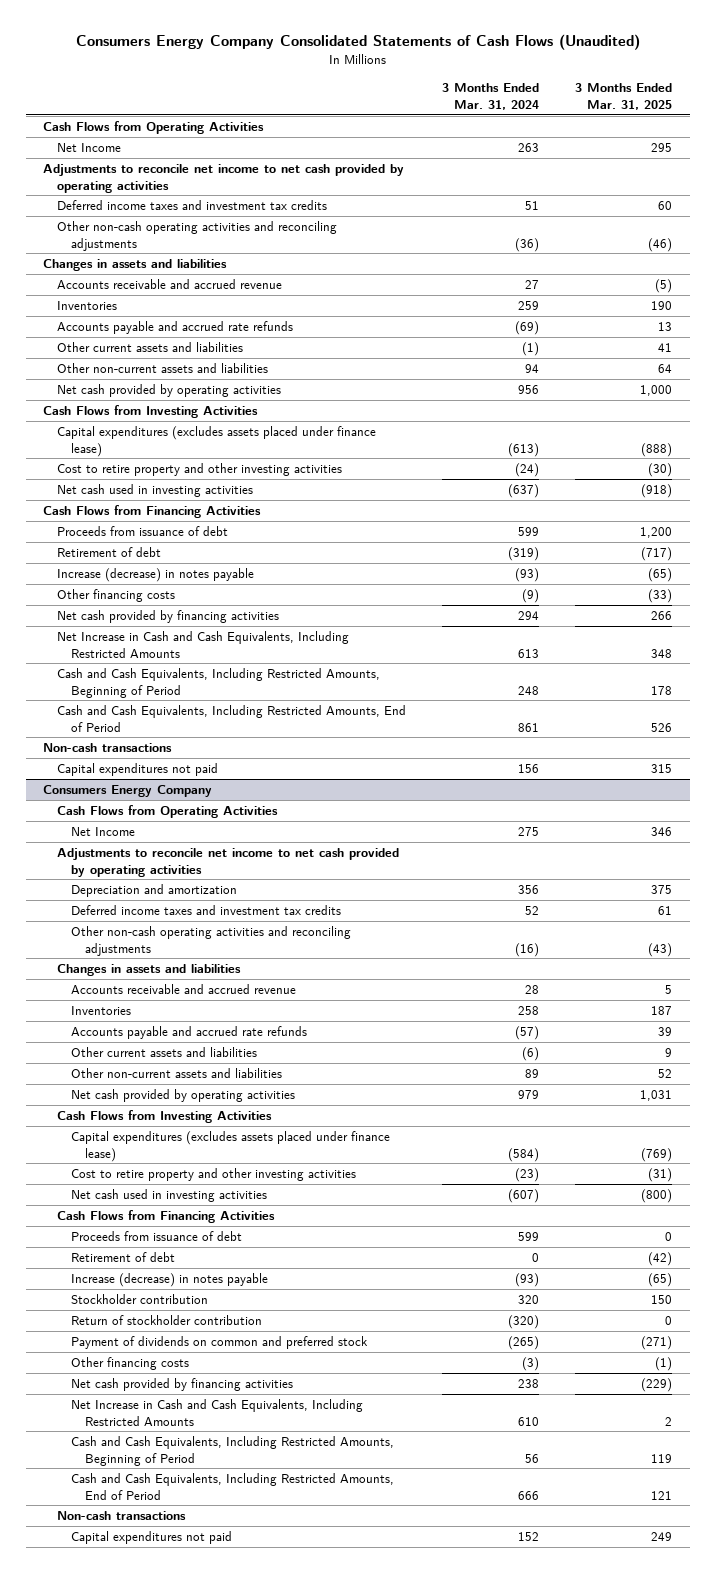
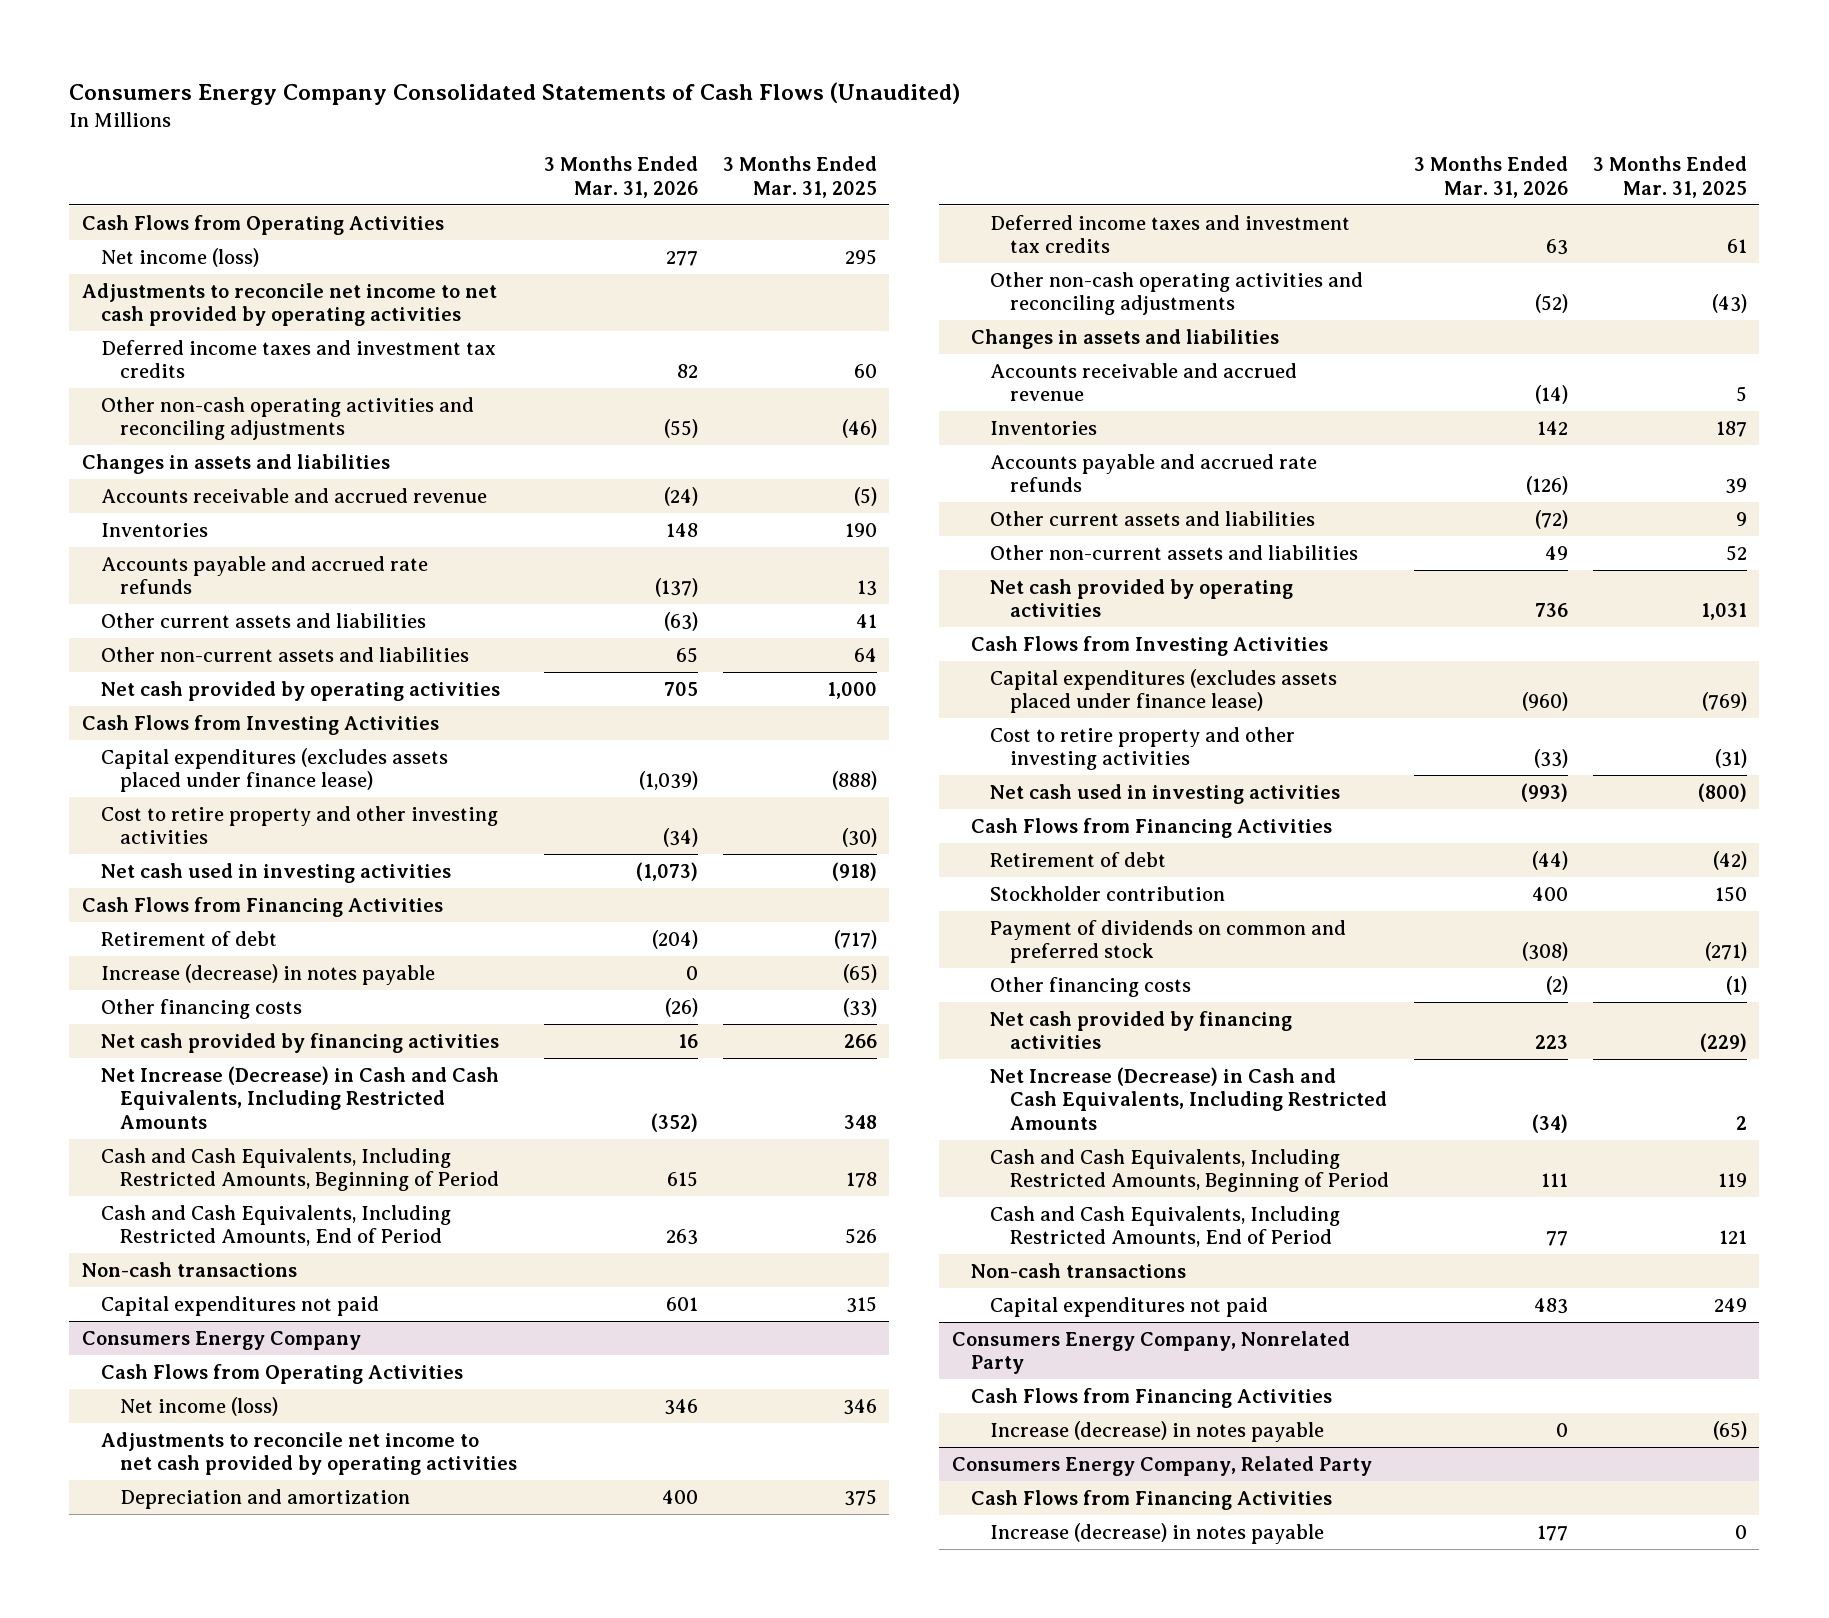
[442,83,540,110] 3 Months Ended Mar. 31, 2024 -> none
none -> [543,156,698,198] 3 Months Ended Mar. 31, 2026
[57,142,122,152] Net Income -> [101,247,260,267] Net income (loss)
[57,525,229,536] Proceeds from issuance of debt -> none
[57,630,350,658] Net Increase in Cash and Cash Equivalents, Including Restricted Amounts -> [101,1065,500,1129] Net Increase (Decrease) in Cash and Cash Equivalents, Including Restricted Amounts
[71,826,136,836] Net Income -> [120,1396,279,1416] Net income (loss)
[71,1230,243,1241] Proceeds from issuance of debt -> none
[71,1272,269,1287] Increase (decrease) in notes payable -> none
[71,1314,263,1325] Return of stockholder contribution -> none
[71,1398,364,1426] Net Increase in Cash and Cash Equivalents, Including Restricted Amounts -> [990,1066,1387,1130] Net Increase (Decrease) in Cash and Cash Equivalents, Including Restricted Amounts
none -> [951,1330,1350,1375] Consumers Energy Company, Nonrelated Party
none -> [971,1387,1333,1408] Cash Flows from Financing Activities
none -> [990,1420,1325,1442] Increase (decrease) in notes payable
none -> [951,1455,1372,1476] Consumers Energy Company, Related Party
none -> [971,1489,1333,1510] Cash Flows from Financing Activities
none -> [990,1522,1325,1544] Increase (decrease) in notes payable

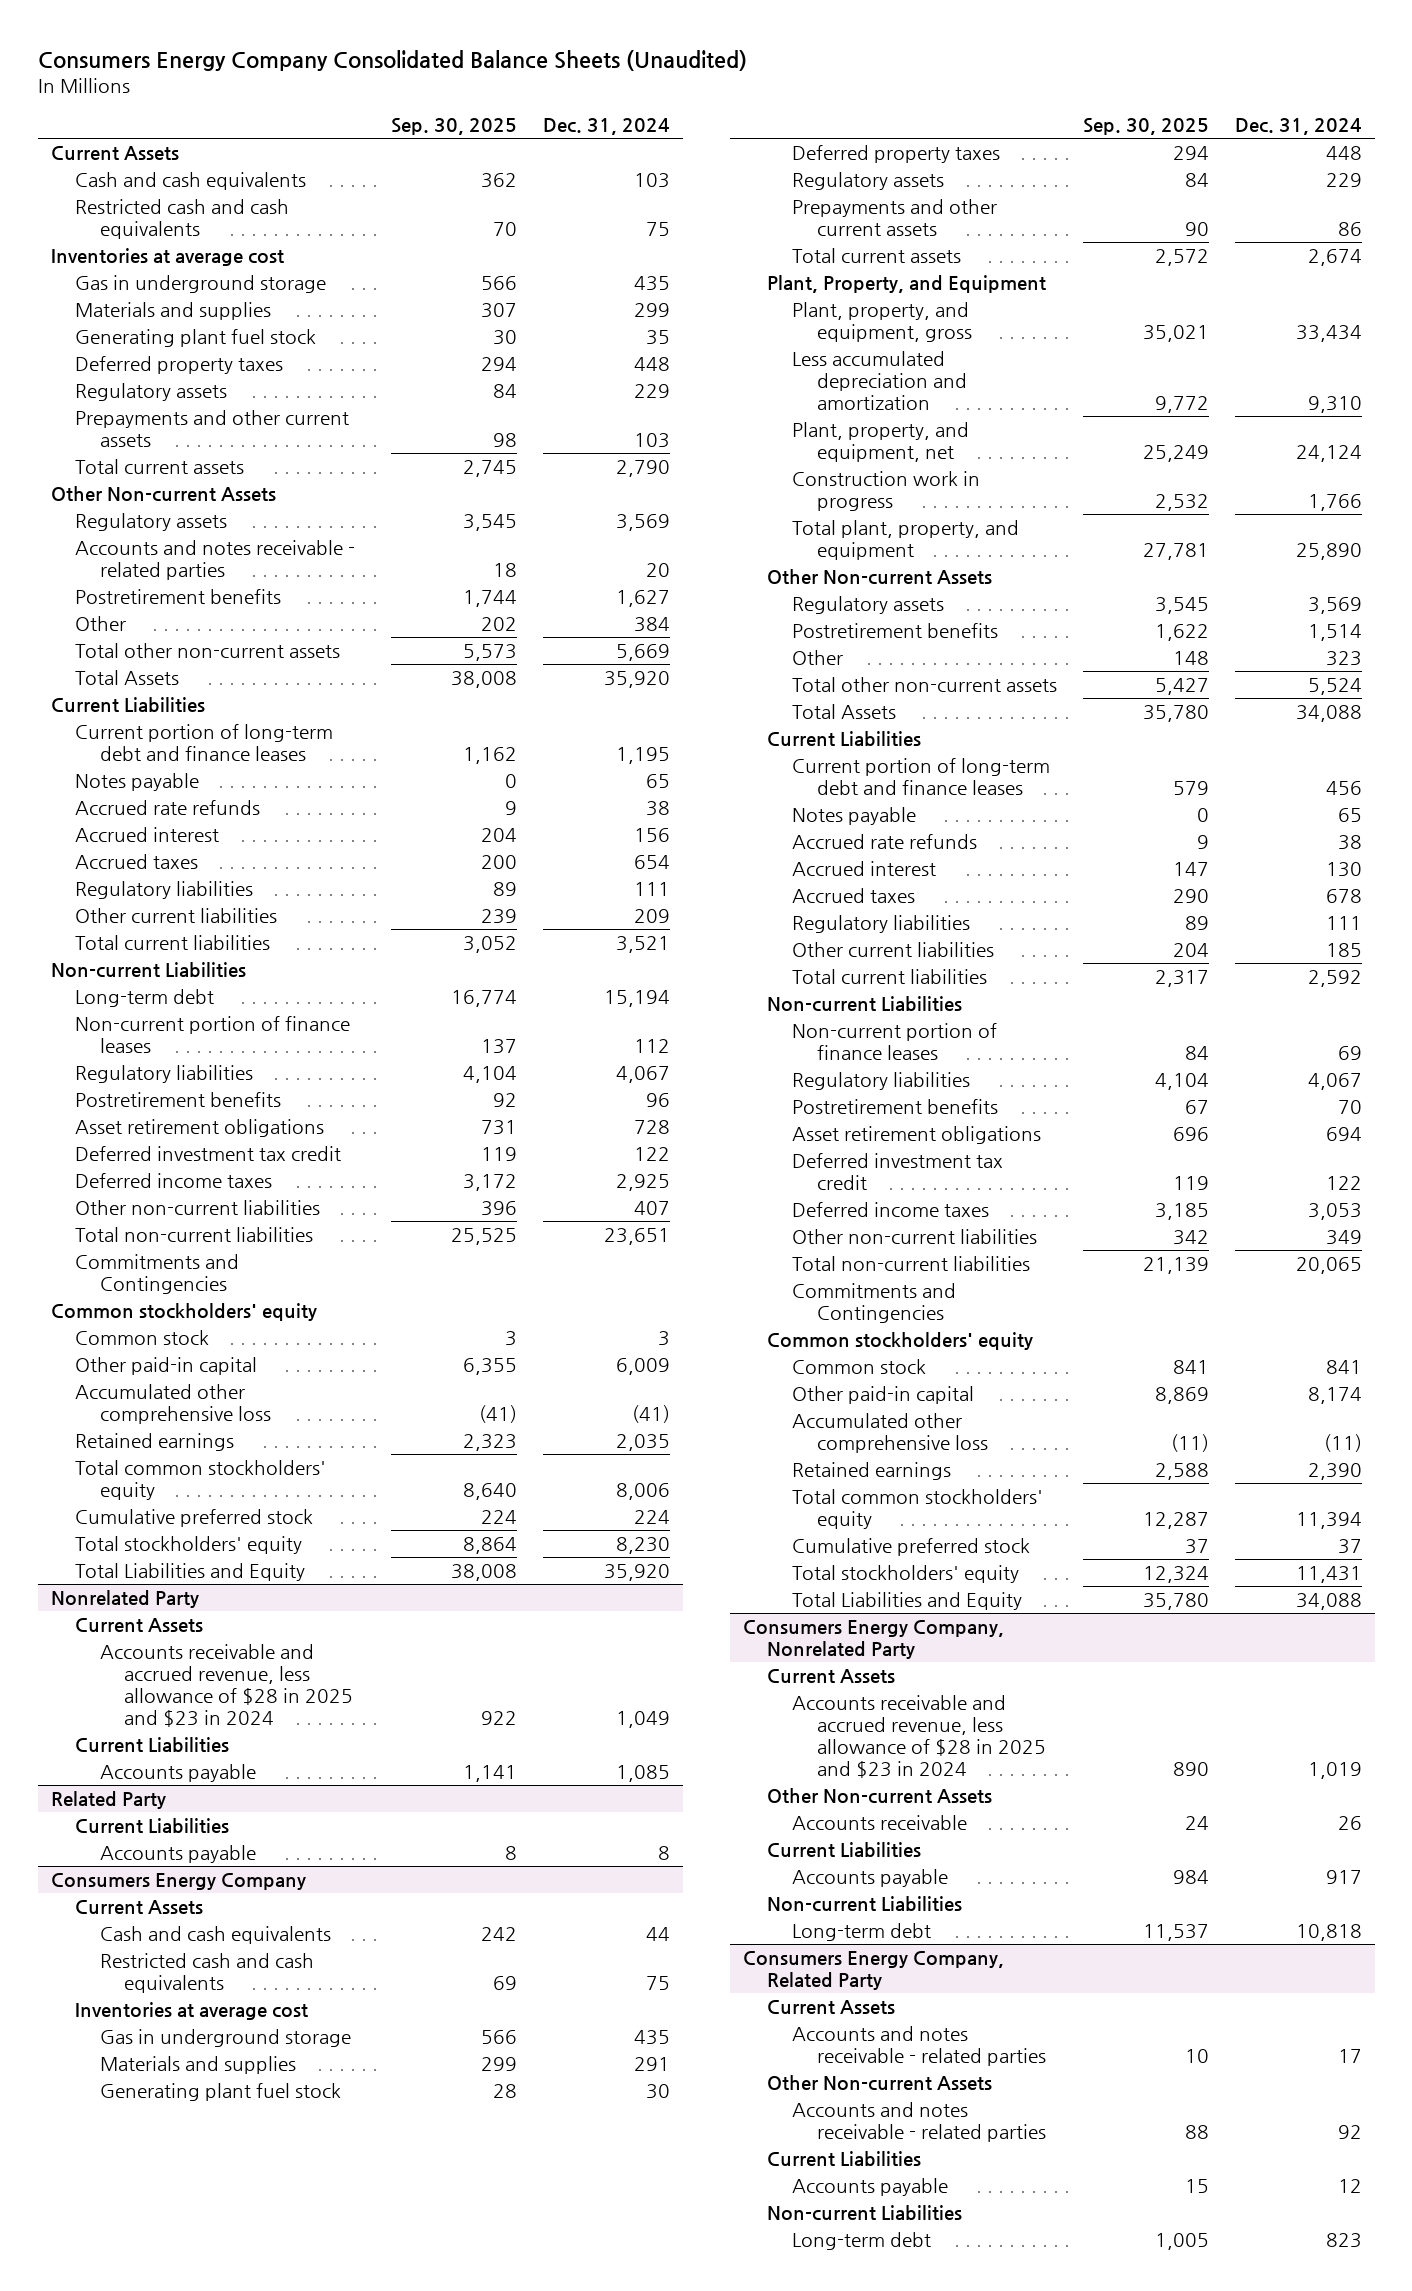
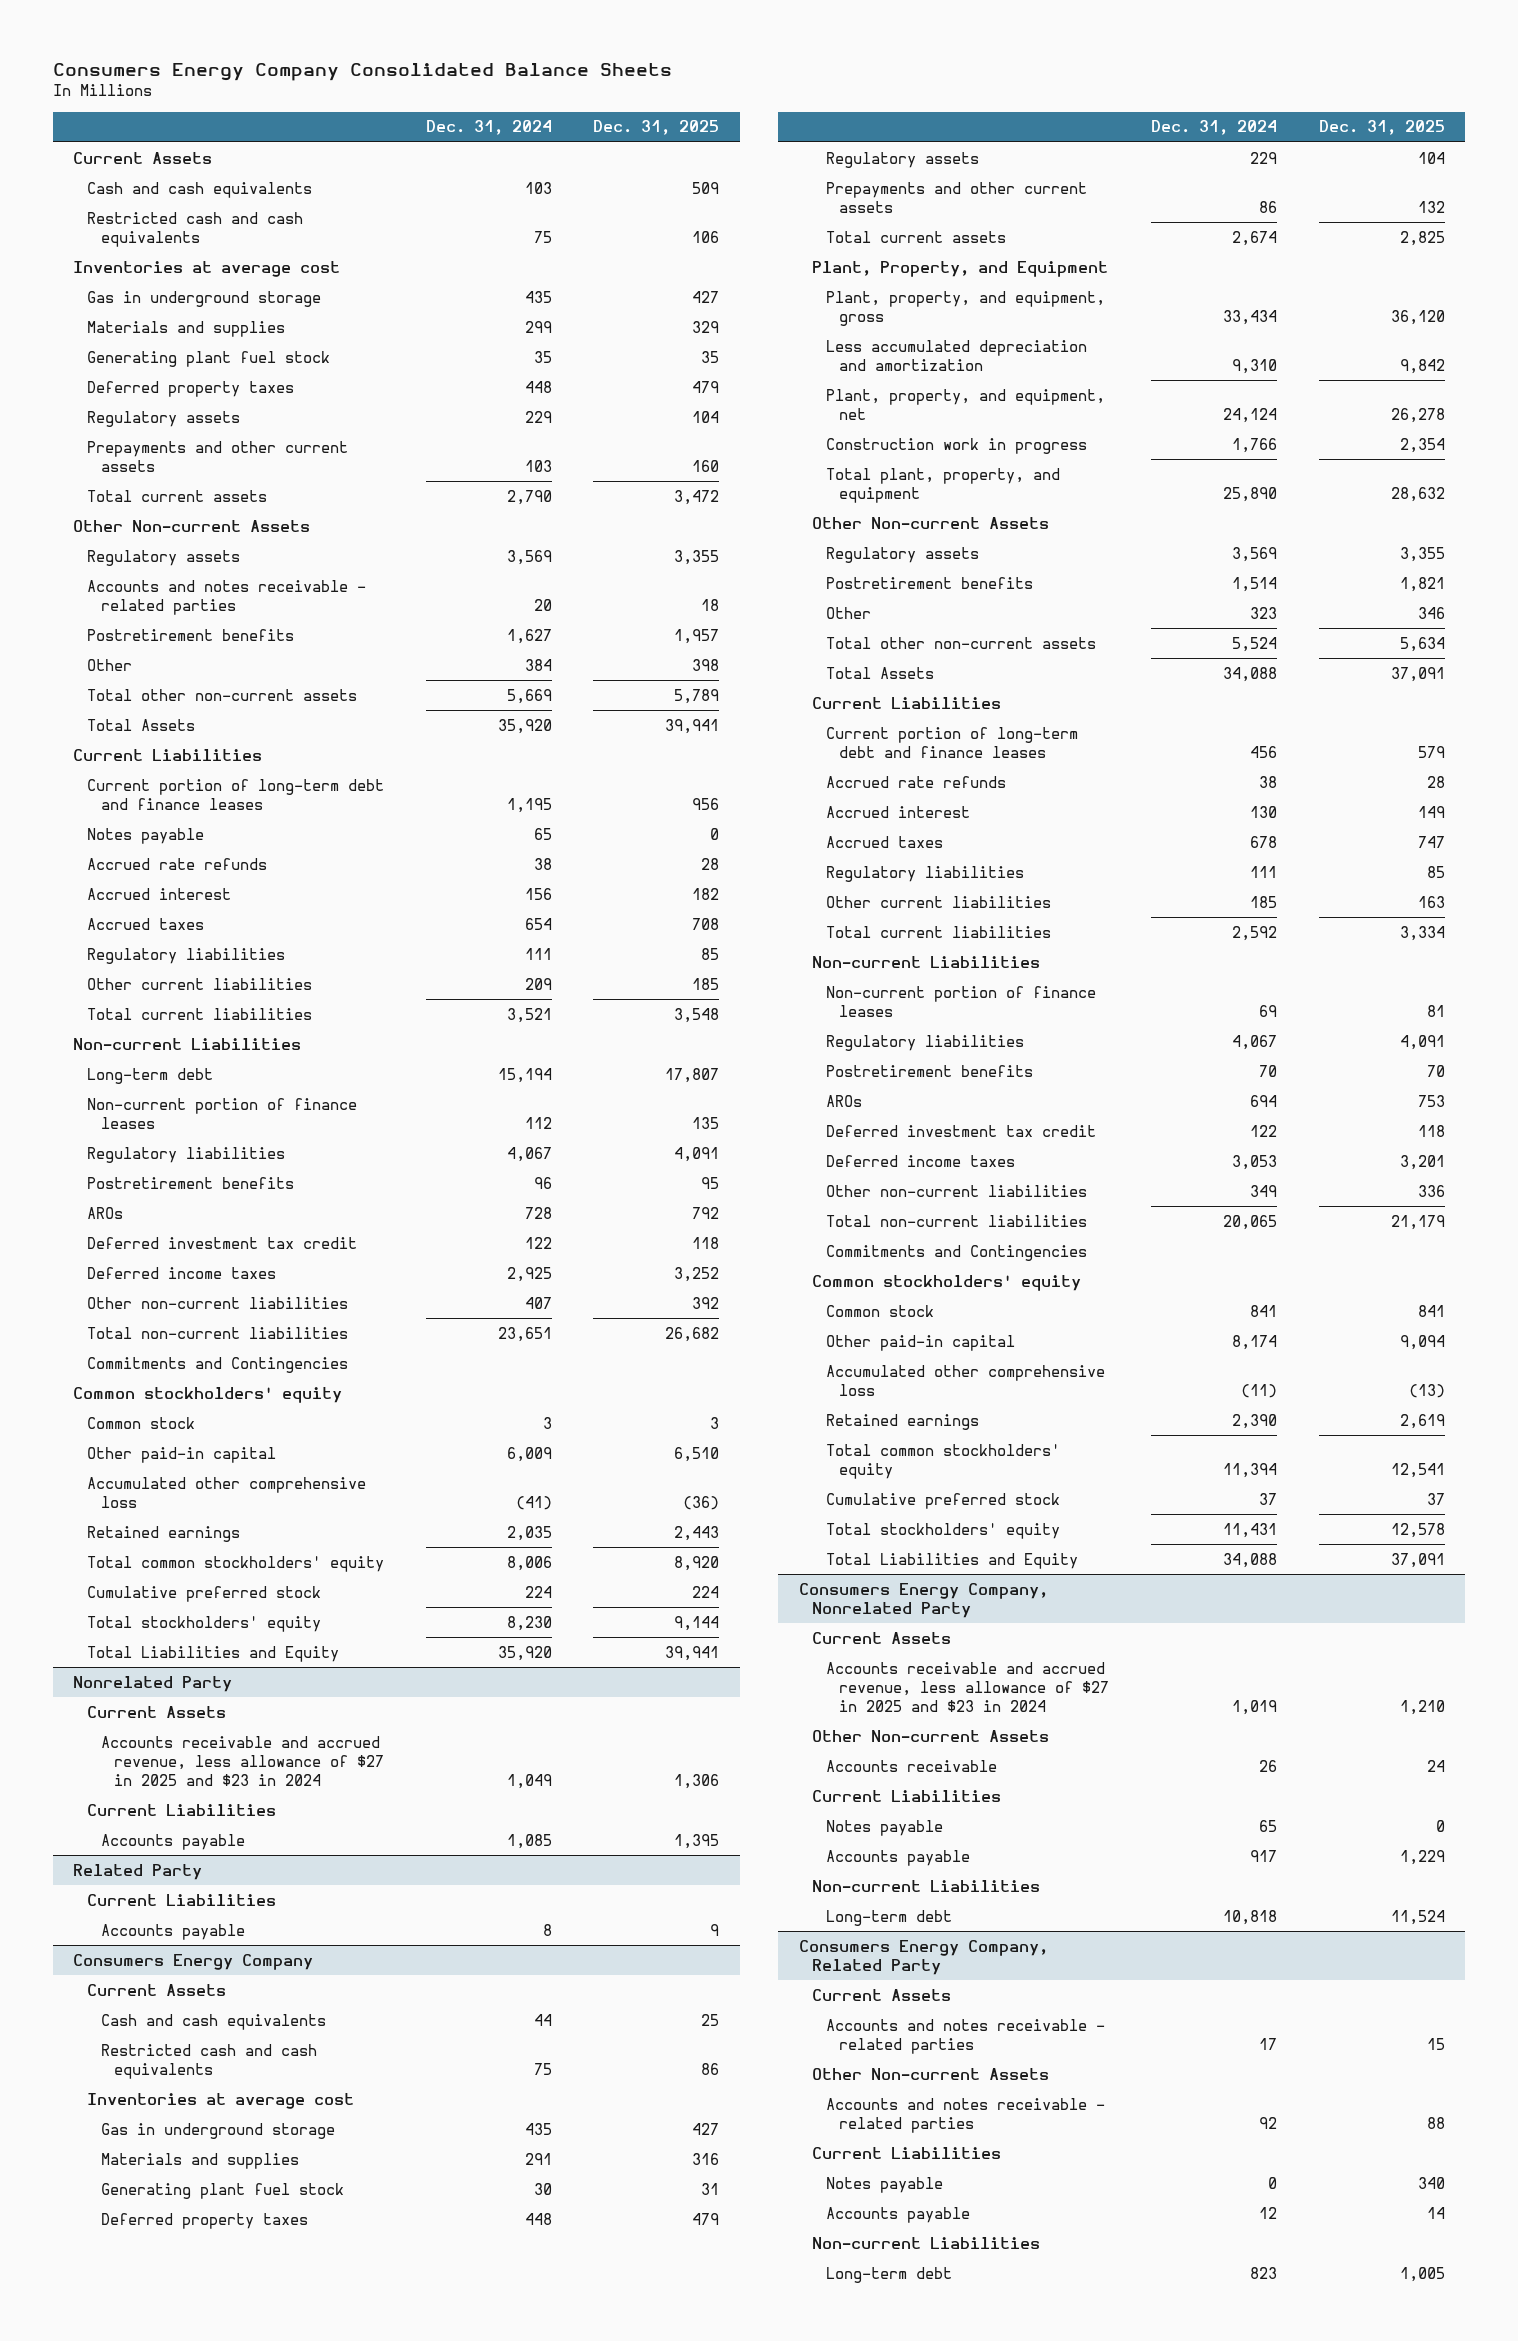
[37,49,747,71] Consumers Energy Company Consolidated Balance Sheets (Unaudited) -> [52,63,672,82] Consumers Energy Company Consolidated Balance Sheets
[390,118,517,136] Sep. 30, 2025 -> none
none -> [593,120,720,136] Dec. 31, 2025
[75,1119,325,1138] Asset retirement obligations -> [86,1206,123,1219] AROs
[99,1644,354,1728] Accounts receivable and accrued revenue, less allowance of $28 in 2025 and $23 in 2024 -> [100,1735,385,1787] Accounts receivable and accrued revenue, less allowance of $27 in 2025 and $23 in 2024
[791,807,916,826] Notes payable -> none
[791,1126,1041,1145] Asset retirement obligations -> [825,1094,862,1107] AROs
[791,1695,1046,1779] Accounts receivable and accrued revenue, less allowance of $28 in 2025 and $23 in 2024 -> [825,1661,1110,1713] Accounts receivable and accrued revenue, less allowance of $27 in 2025 and $23 in 2024
none -> [825,1819,943,1836] Notes payable
none -> [825,2176,943,2193] Notes payable

